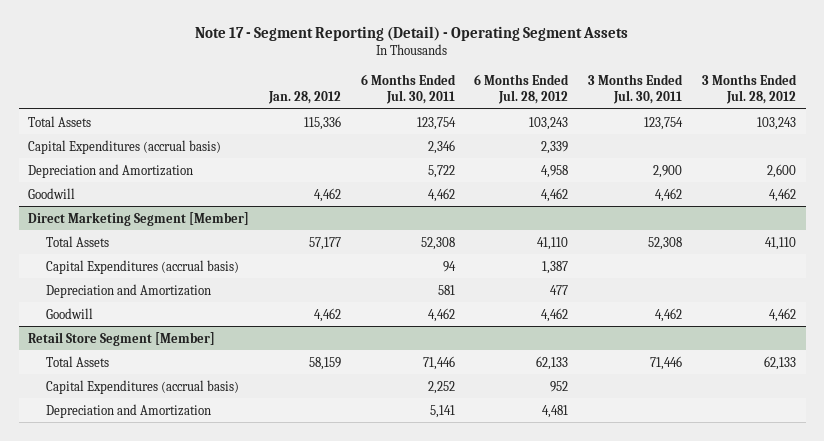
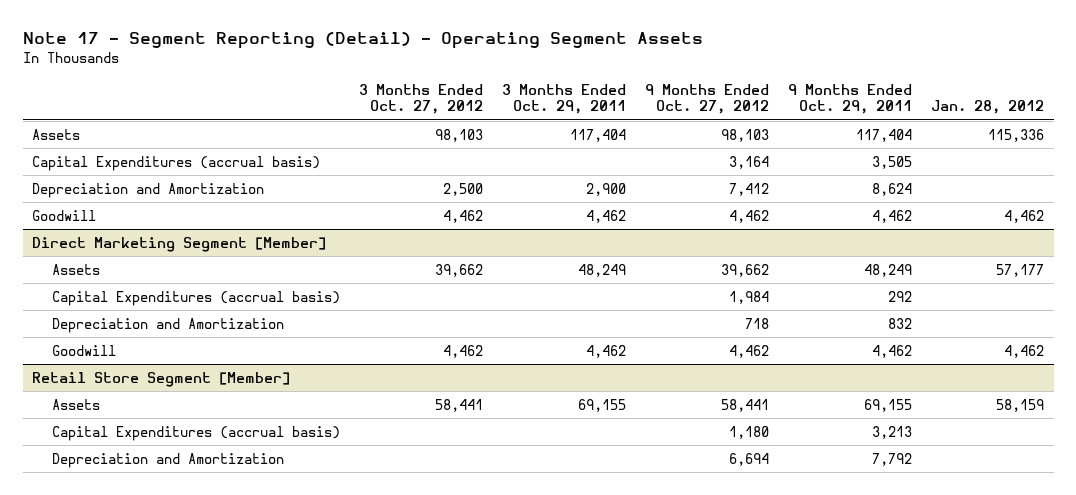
[360,73,456,104] 6 Months Ended Jul. 30, 2011 -> none
[474,73,570,104] 6 Months Ended Jul. 28, 2012 -> none
[588,73,684,104] 3 Months Ended Jul. 30, 2011 -> none
[701,73,797,104] 3 Months Ended Jul. 28, 2012 -> none
none -> [359,84,484,115] 3 Months Ended Oct. 27, 2012
none -> [502,84,627,115] 3 Months Ended Oct. 29, 2011
none -> [645,84,770,115] 9 Months Ended Oct. 27, 2012
none -> [788,84,913,115] 9 Months Ended Oct. 29, 2011
[28,115,92,127] Total Assets -> [32,128,81,140] Assets
[45,235,109,247] Total Assets -> [52,263,101,275] Assets
[45,355,109,367] Total Assets -> [52,398,101,410] Assets

